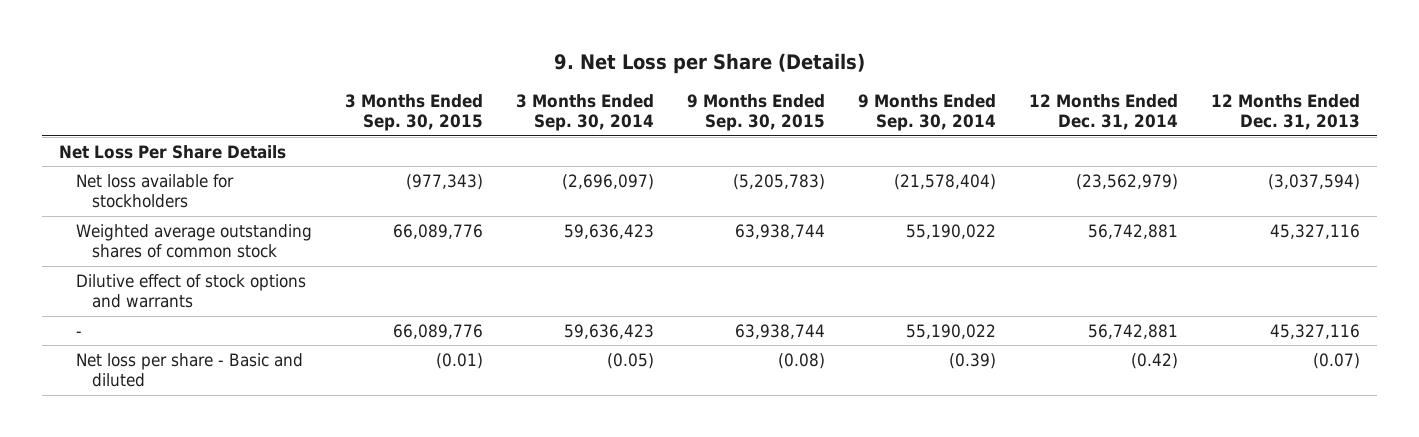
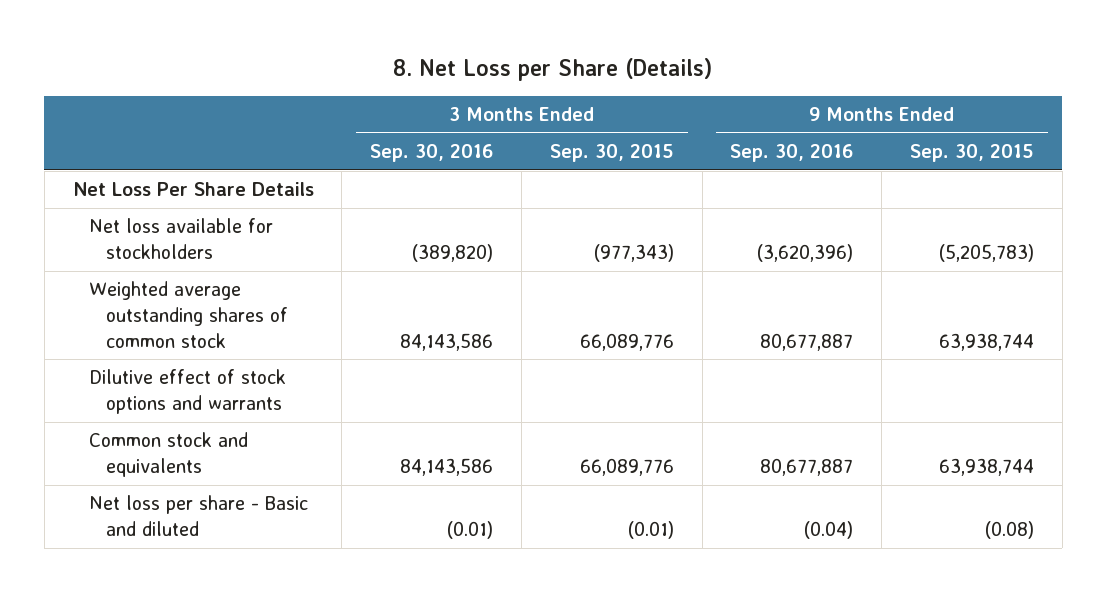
[553,53,865,75] 9. Net Loss per Share (Details) -> [393,57,713,81] 8. Net Loss per Share (Details)
[515,94,654,132] 3 Months Ended Sep. 30, 2014 -> none
[857,94,996,132] 9 Months Ended Sep. 30, 2014 -> none
[1029,94,1179,131] 12 Months Ended Dec. 31, 2014 -> none
[1211,94,1361,131] 12 Months Ended Dec. 31, 2013 -> none
none -> [370,144,494,163] Sep. 30, 2016
none -> [730,144,854,163] Sep. 30, 2016
[75,330,82,337] - -> [89,432,249,477] Common stock and equivalents

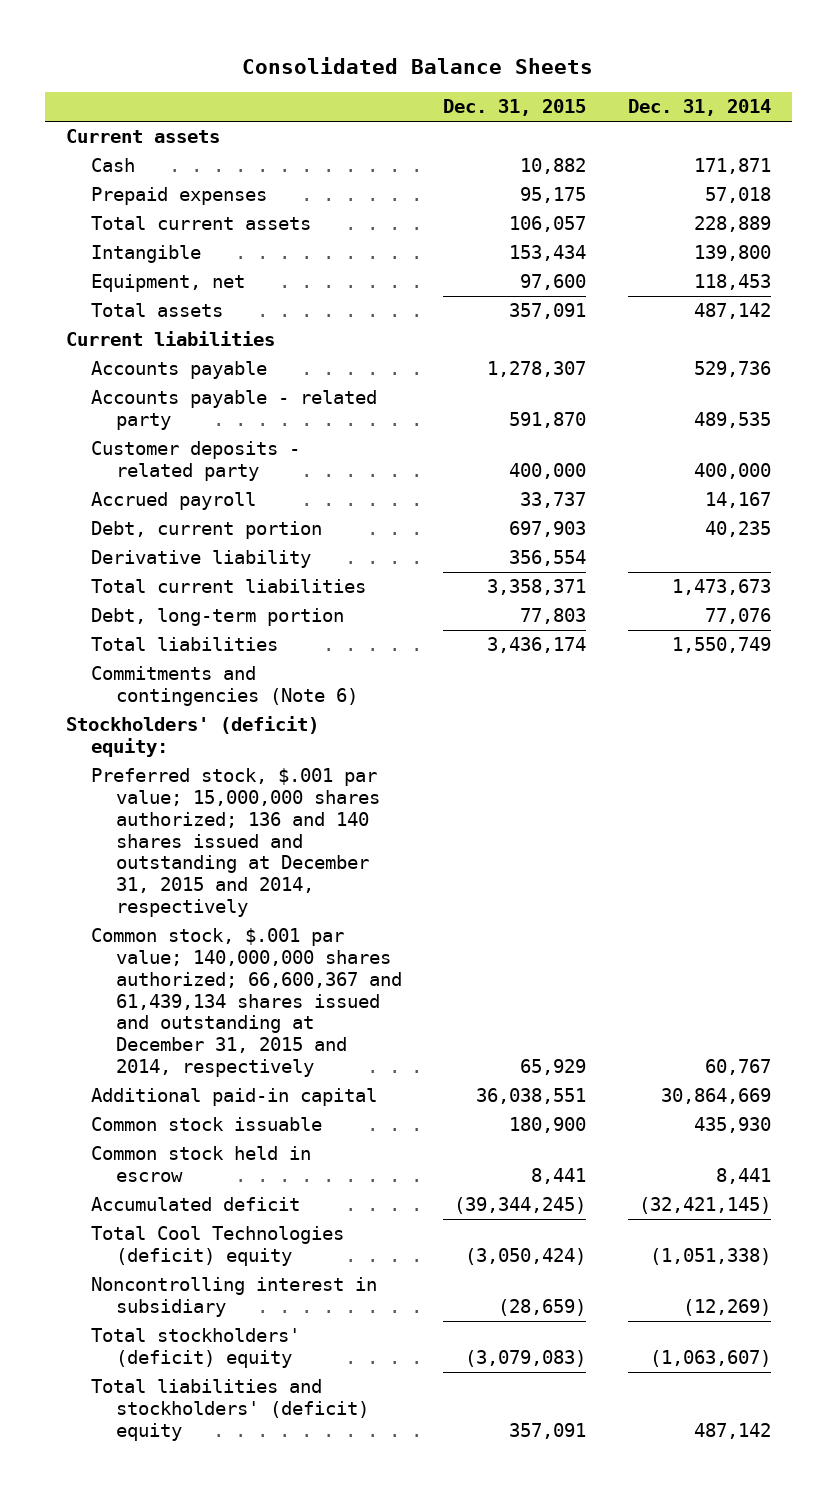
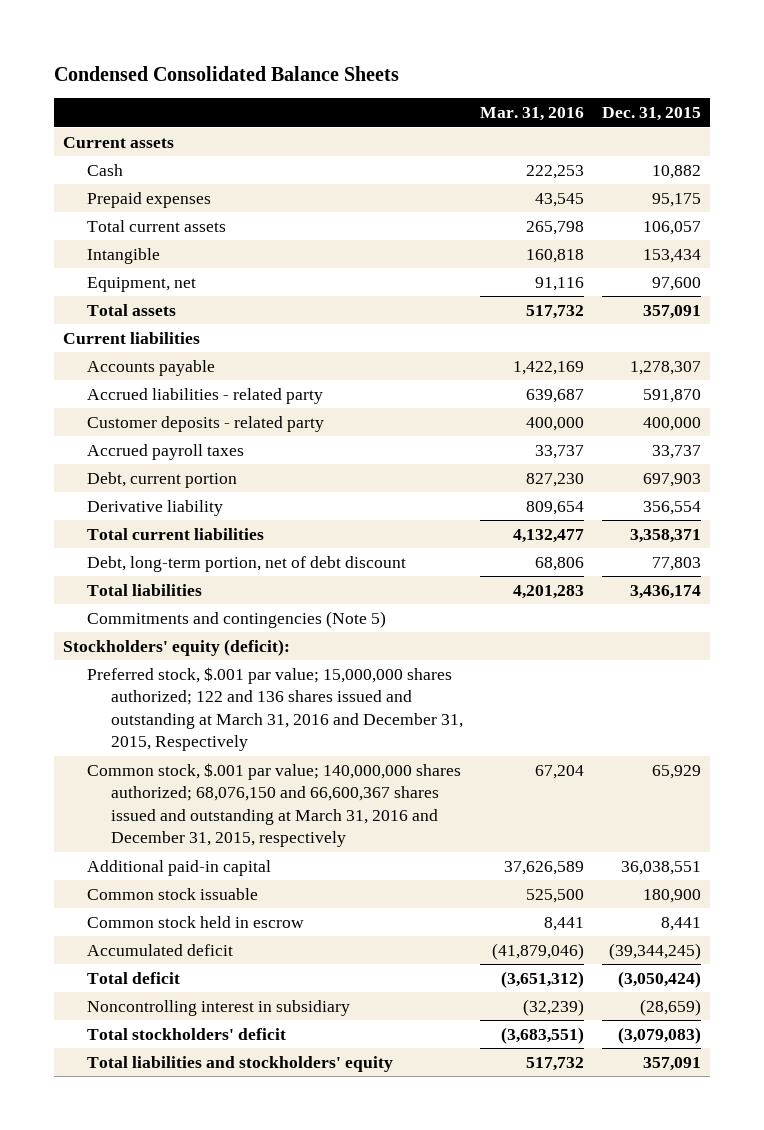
[242,56,594,74] Consolidated Balance Sheets -> [54,66,400,82] Condensed Consolidated Balance Sheets
[627,99,771,117] Dec. 31, 2014 -> none
none -> [480,107,585,122] Mar. 31, 2016
[90,390,377,431] Accounts payable - related party -> [86,387,323,404] Accrued liabilities - related party
[90,492,256,511] Accrued payroll -> [86,443,244,460] Accrued payroll taxes
[90,608,344,627] Debt, long-term portion -> [86,555,406,572] Debt, long-term portion, net of debt discount
[90,666,358,707] Commitments and contingencies (Note 6) -> [86,610,386,628] Commitments and contingencies (Note 5)
[65,716,319,758] Stockholders' (deficit) equity: -> [63,638,291,656] Stockholders' equity (deficit):
[90,768,380,917] Preferred stock, $.001 par value; 15,000,000 shares authorized; 136 and 140 shares issued and outstanding at December 31, 2015 and 2014, respectively -> [86,666,463,752] Preferred stock, $.001 par value; 15,000,000 shares authorized; 122 and 136 shares issued and outstanding at March 31, 2016 and December 31, 2015, Respectively
[90,928,402,1077] Common stock, $.001 par value; 140,000,000 shares authorized; 66,600,367 and 61,439,134 shares issued and outstanding at December 31, 2015 and 2014, respectively -> [86,762,461,848] Common stock, $.001 par value; 140,000,000 shares authorized; 68,076,150 and 66,600,367 shares issued and outstanding at March 31, 2016 and December 31, 2015, respectively
[90,1226,344,1267] Total Cool Technologies (deficit) equity -> [86,971,180,984] Total deficit
[90,1328,300,1369] Total stockholders' (deficit) equity -> [86,1027,286,1040] Total stockholders' deficit
[90,1379,369,1441] Total liabilities and stockholders' (deficit) equity -> [86,1055,393,1072] Total liabilities and stockholders' equity

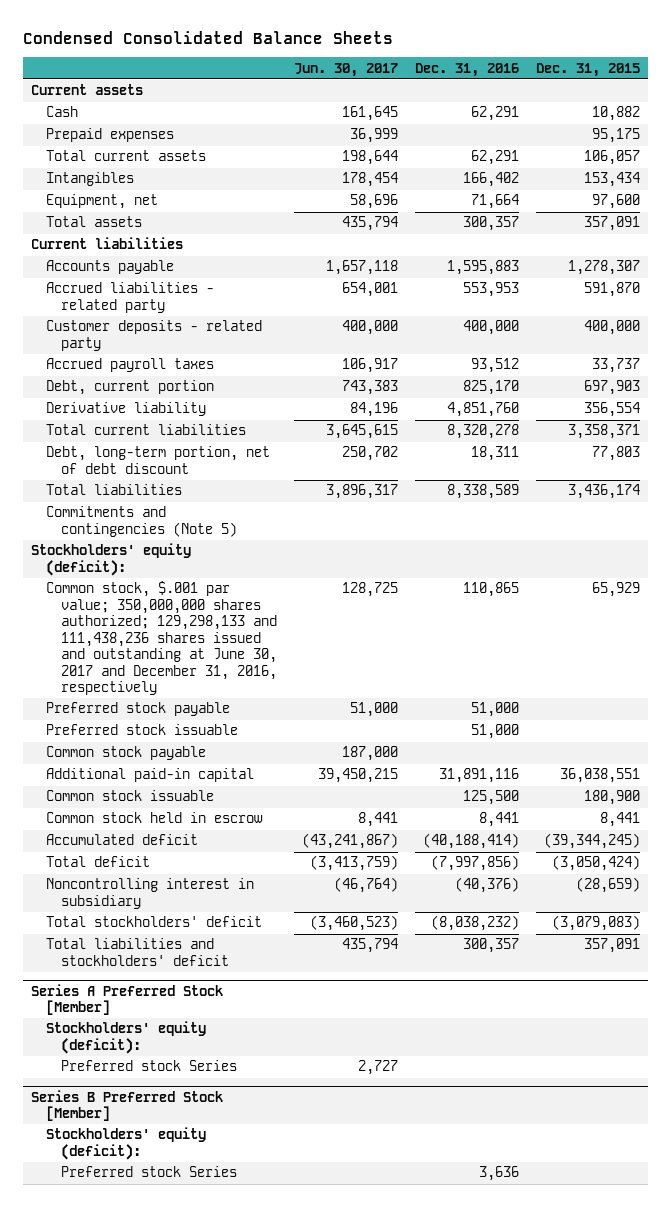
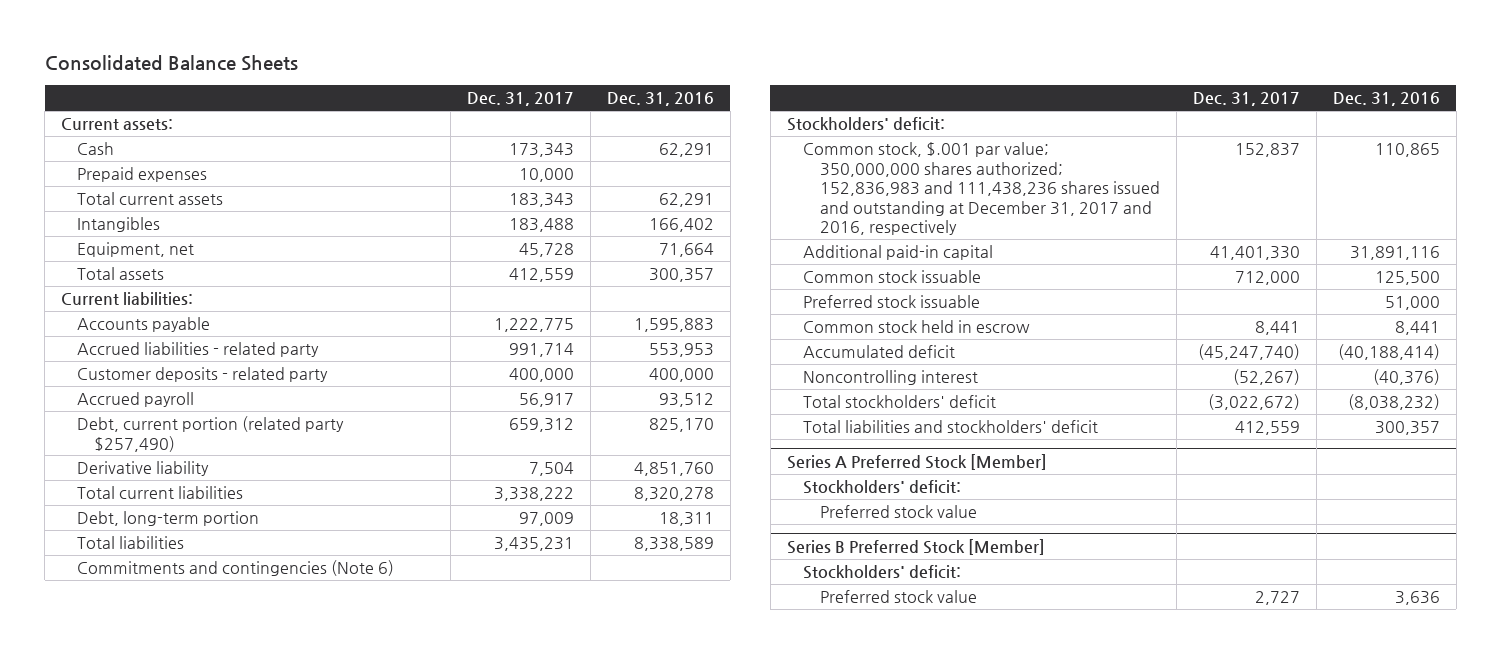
[22,30,393,44] Condensed Consolidated Balance Sheets -> [44,55,298,72] Consolidated Balance Sheets
[293,62,398,77] Jun. 30, 2017 -> none
[535,62,640,77] Dec. 31, 2015 -> none
none -> [466,92,574,107] Dec. 31, 2017
[31,84,144,96] Current assets -> [61,118,174,131] Current assets:
[31,237,184,250] Current liabilities -> [61,292,194,306] Current liabilities:
[46,358,215,373] Accrued payroll taxes -> [77,392,195,408] Accrued payroll
[46,380,215,396] Debt, current portion -> [77,416,345,452] Debt, current portion (related party $257,490)
[46,446,271,474] Debt, long-term portion, net of debt discount -> [77,511,260,527] Debt, long-term portion
[46,702,231,717] Preferred stock payable -> none
[46,746,207,761] Common stock payable -> none
[46,506,237,537] Commitments and contingencies (Note 5) -> [77,560,395,577] Commitments and contingencies (Note 6)
[31,543,192,576] Stockholders' equity (deficit): -> [786,117,945,132] Stockholders' deficit:
[46,581,277,696] Common stock, $.001 par value; 350,000,000 shares authorized; 129,298,133 and 111,438,236 shares issued and outstanding at June 30, 2017 and December 31, 2016, respectively -> [803,142,1160,236] Common stock, $.001 par value; 350,000,000 shares authorized; 152,836,983 and 111,438,236 shares issued and outstanding at December 31, 2017 and 2016, respectively
[46,724,239,736] Preferred stock issuable -> [803,295,981,309] Preferred stock issuable
[46,856,151,868] Total deficit -> none
[46,878,255,909] Noncontrolling interest in subsidiary -> [803,370,979,386] Noncontrolling interest
[46,1021,207,1054] Stockholders' equity (deficit): -> [803,480,962,495] Stockholders' deficit:
[60,1060,237,1072] Preferred stock Series -> [819,505,977,519] Preferred stock value
[46,1127,207,1160] Stockholders' equity (deficit): -> [803,565,962,580] Stockholders' deficit:
[60,1166,237,1178] Preferred stock Series -> [819,590,977,604] Preferred stock value

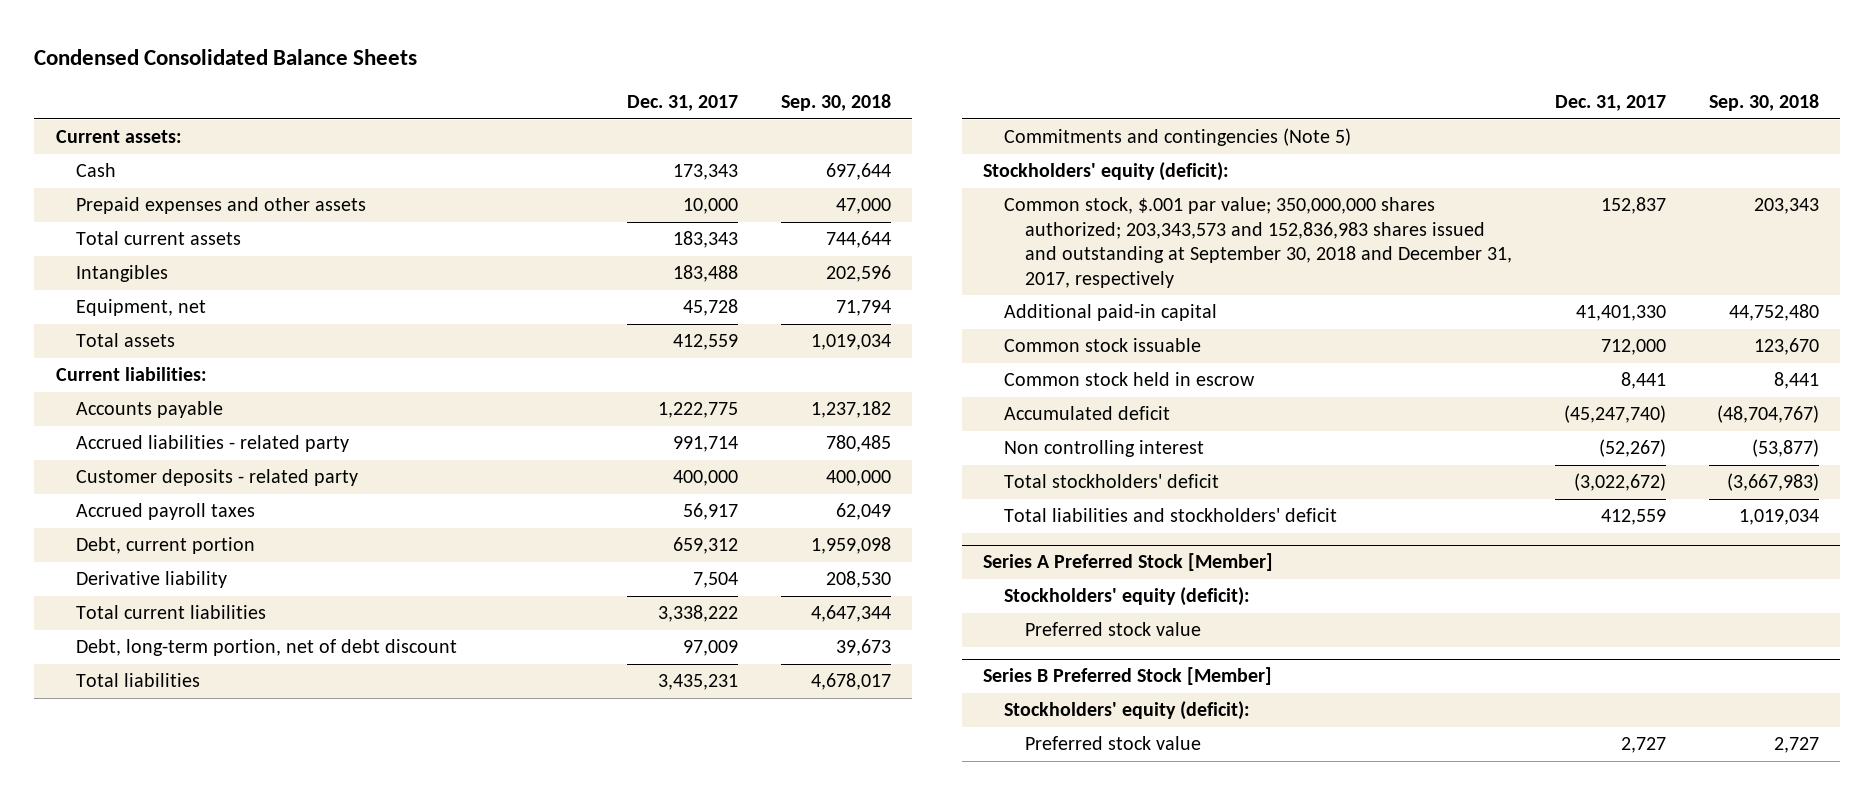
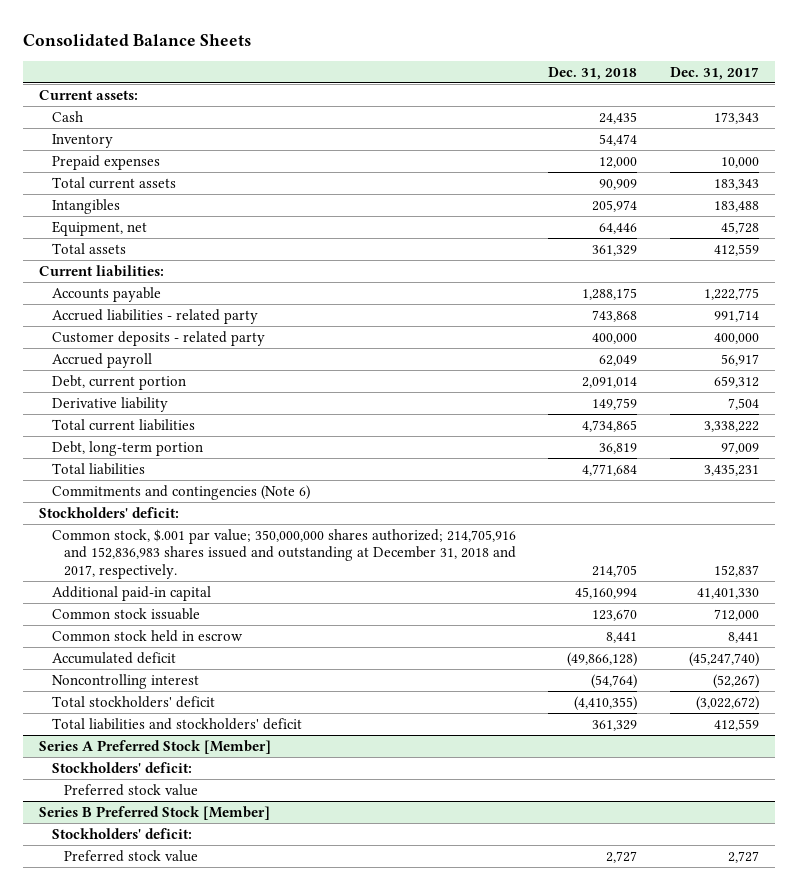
[34,49,418,66] Condensed Consolidated Balance Sheets -> [22,34,251,47] Consolidated Balance Sheets
[780,94,891,112] Sep. 30, 2018 -> none
none -> [548,66,638,80] Dec. 31, 2018
[76,197,367,215] Prepaid expenses and other assets -> none
none -> [51,133,113,148] Inventory
none -> [51,154,160,170] Prepaid expenses
[76,503,256,521] Accrued payroll taxes -> [51,352,152,368] Accrued payroll
[76,639,458,657] Debt, long-term portion, net of debt discount -> [51,440,203,456] Debt, long-term portion
[1004,128,1352,147] Commitments and contingencies (Note 5) -> [51,484,310,500] Commitments and contingencies (Note 6)
[983,162,1230,182] Stockholders' equity (deficit): -> [39,506,180,518] Stockholders' deficit:
[1004,197,1513,288] Common stock, $.001 par value; 350,000,000 shares authorized; 203,343,573 and 152,836,983 shares issued and outstanding at September 30, 2018 and December 31, 2017, respectively -> [51,528,516,580] Common stock, $.001 par value; 350,000,000 shares authorized; 214,705,916 and 152,836,983 shares issued and outstanding at December 31, 2018 and 2017, respectively.
[1004,440,1205,458] Non controlling interest -> [51,673,199,689] Noncontrolling interest
[1004,587,1251,607] Stockholders' equity (deficit): -> [51,761,192,773] Stockholders' deficit:
[1004,701,1251,721] Stockholders' equity (deficit): -> [51,827,192,839] Stockholders' deficit:

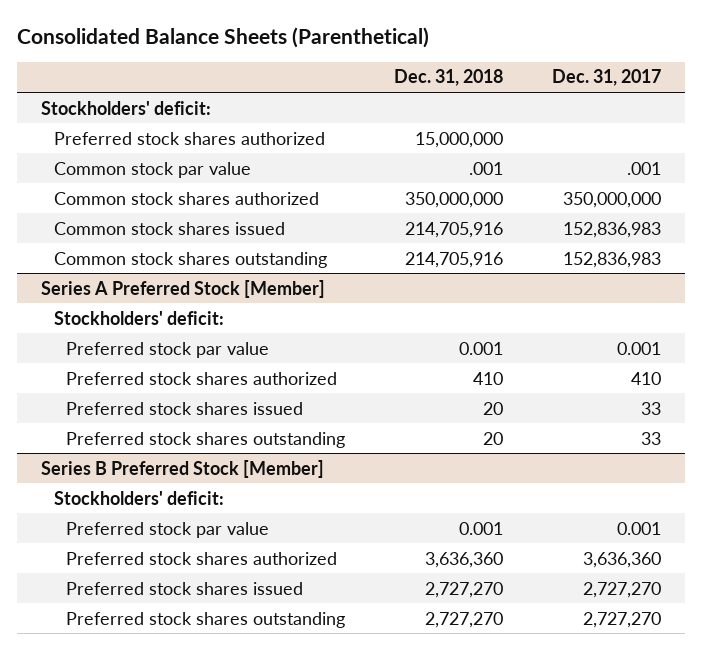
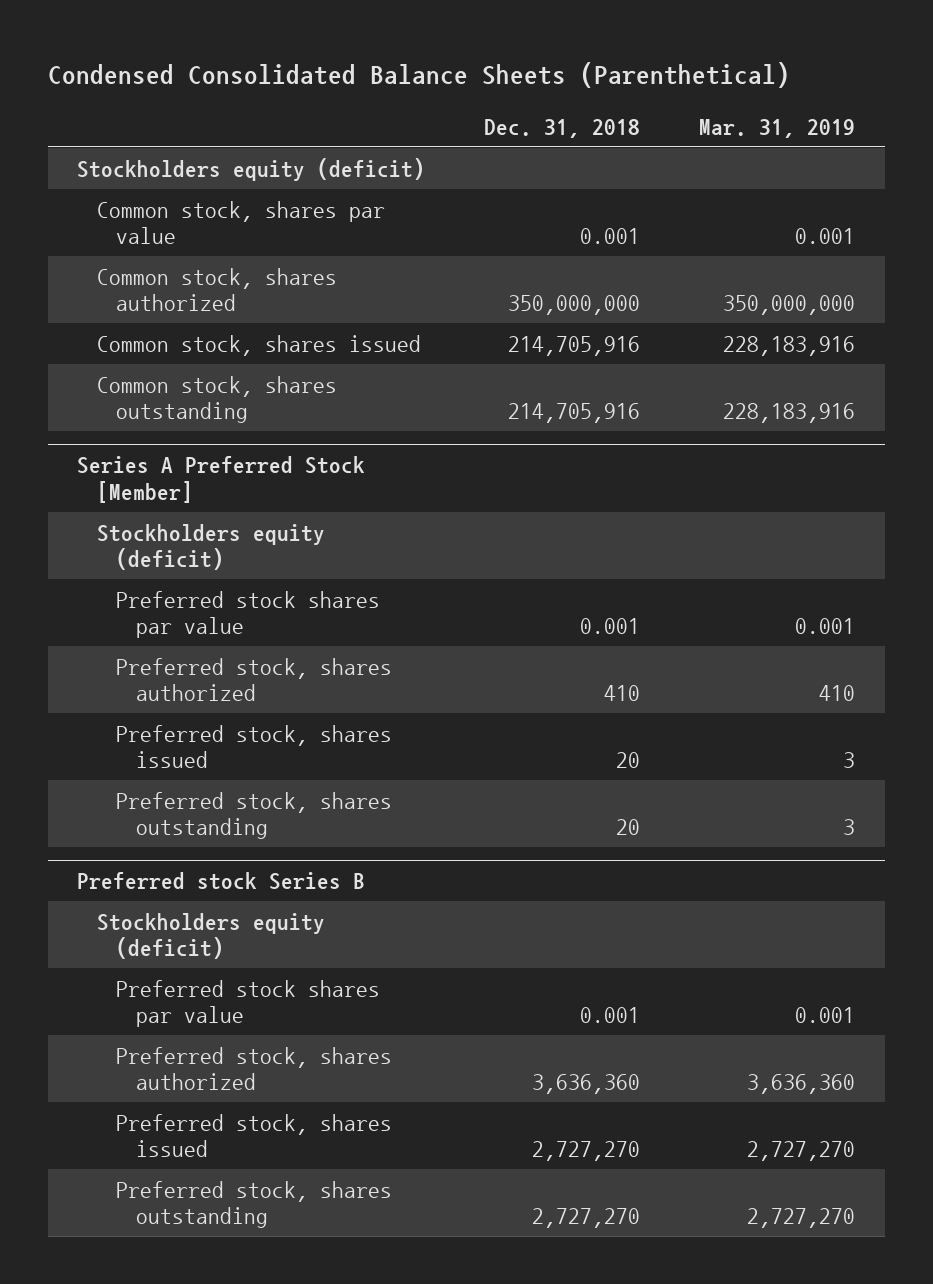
[16,27,429,49] Consolidated Balance Sheets (Parenthetical) -> [47,62,790,89] Condensed Consolidated Balance Sheets (Parenthetical)
[551,69,661,87] Dec. 31, 2017 -> none
none -> [699,119,856,139] Mar. 31, 2019
[53,131,325,145] Preferred stock shares authorized -> none
[41,100,212,115] Stockholders' deficit: -> [77,157,426,181] Stockholders equity (deficit)
[53,161,251,178] Common stock par value -> [96,200,385,245] Common stock, shares par value
[469,161,504,175] .001 -> [580,228,641,245] 0.001
[53,191,319,205] Common stock shares authorized -> [96,267,337,312] Common stock, shares authorized
[53,221,285,235] Common stock shares issued -> [96,334,421,356] Common stock, shares issued
[53,251,327,268] Common stock shares outstanding -> [96,375,337,424] Common stock, shares outstanding
[53,310,224,325] Stockholders' deficit: -> [96,523,325,571] Stockholders equity (deficit)
[66,341,270,358] Preferred stock par value -> [116,590,381,639] Preferred stock shares par value
[66,371,338,385] Preferred stock shares authorized -> [116,657,393,702] Preferred stock, shares authorized
[66,401,304,415] Preferred stock shares issued -> [116,724,393,769] Preferred stock, shares issued
[66,431,346,448] Preferred stock shares outstanding -> [116,791,393,840] Preferred stock, shares outstanding
[41,459,325,478] Series B Preferred Stock [Member] -> [77,872,366,891] Preferred stock Series B
[53,490,224,505] Stockholders' deficit: -> [96,912,325,960] Stockholders equity (deficit)
[66,521,270,538] Preferred stock par value -> [116,979,381,1028] Preferred stock shares par value
[66,551,338,565] Preferred stock shares authorized -> [116,1046,393,1091] Preferred stock, shares authorized
[66,581,304,595] Preferred stock shares issued -> [116,1113,393,1158] Preferred stock, shares issued
[66,611,346,628] Preferred stock shares outstanding -> [116,1180,393,1229] Preferred stock, shares outstanding

